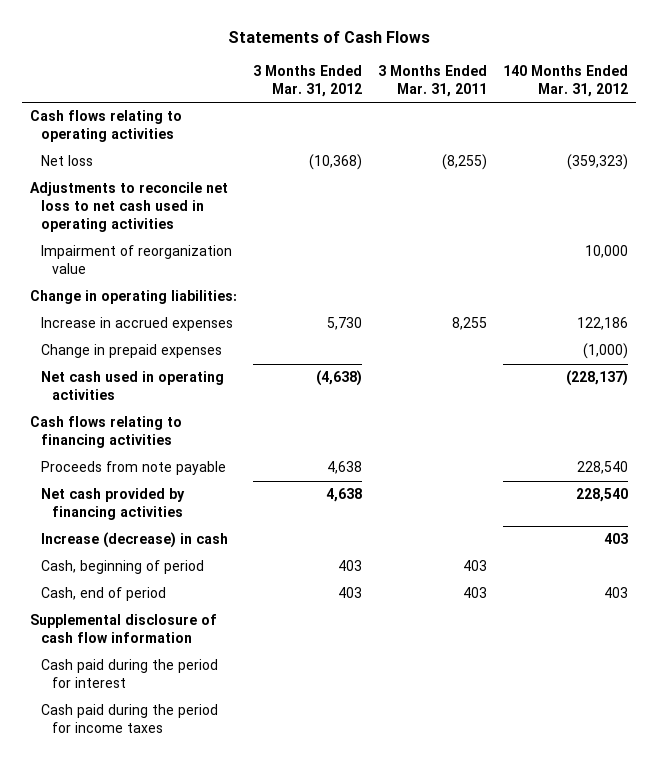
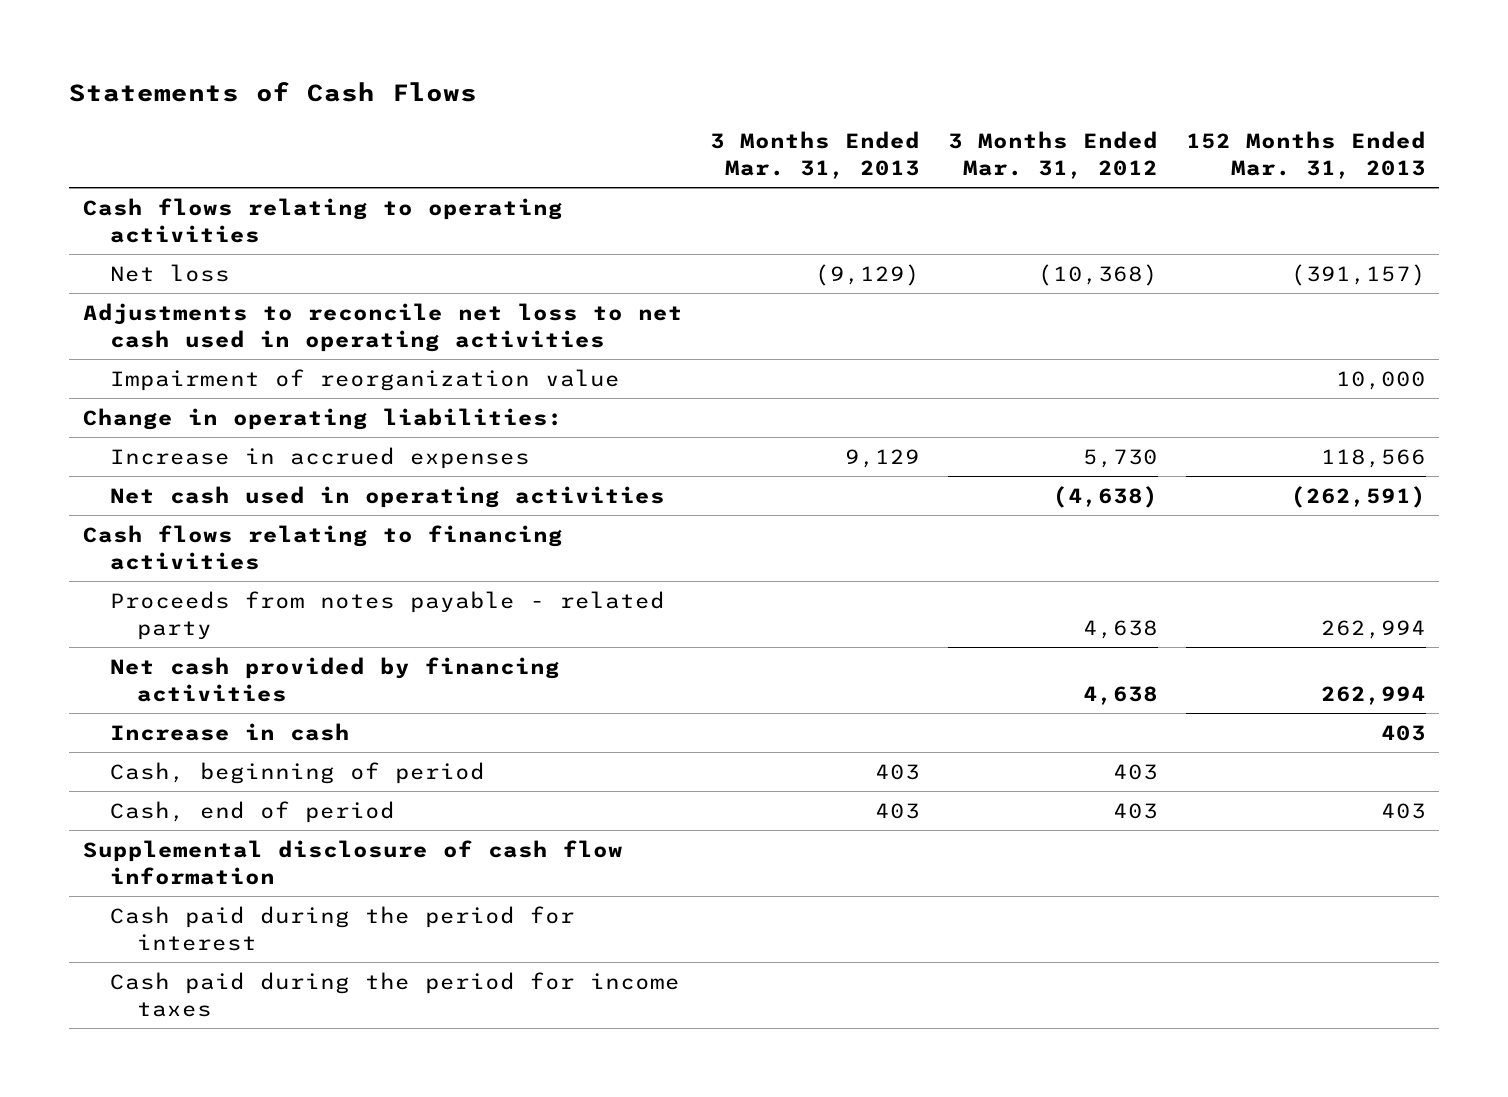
[377,65,487,97] 3 Months Ended Mar. 31, 2011 -> none
[502,65,628,97] 140 Months Ended Mar. 31, 2012 -> none
none -> [710,131,921,179] 3 Months Ended Mar. 31, 2013
none -> [1185,131,1426,179] 152 Months Ended Mar. 31, 2013
[41,344,223,359] Change in prepaid expenses -> none
[41,461,227,476] Proceeds from note payable -> [109,590,665,640] Proceeds from notes payable - related party
[41,532,229,549] Increase (decrease) in cash -> [109,722,350,741] Increase in cash

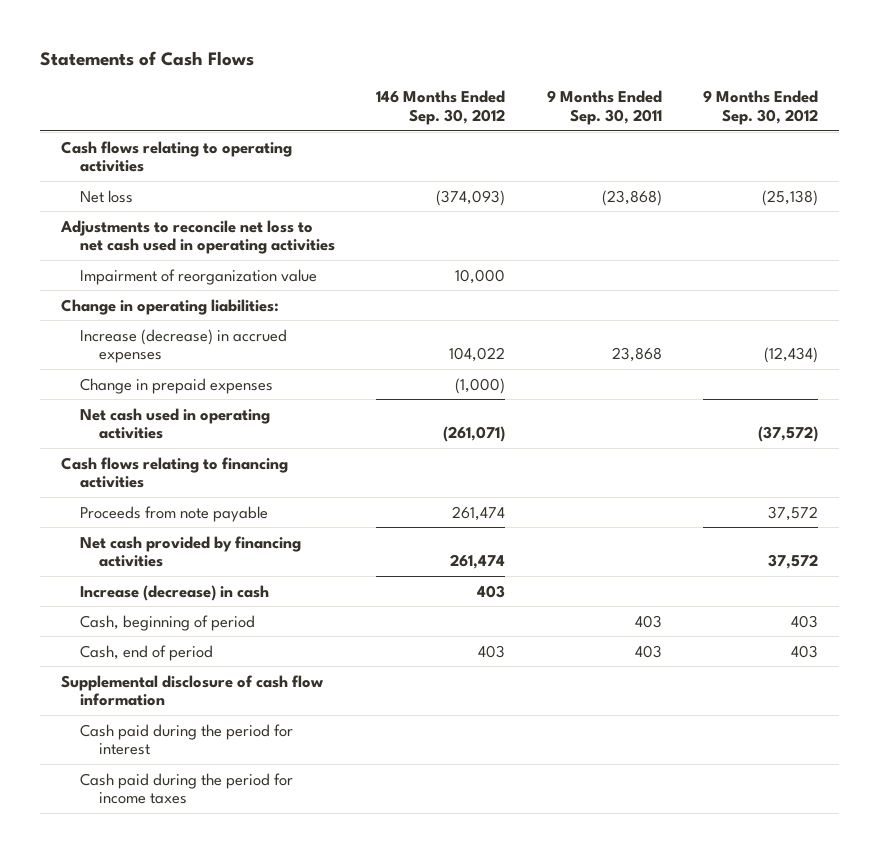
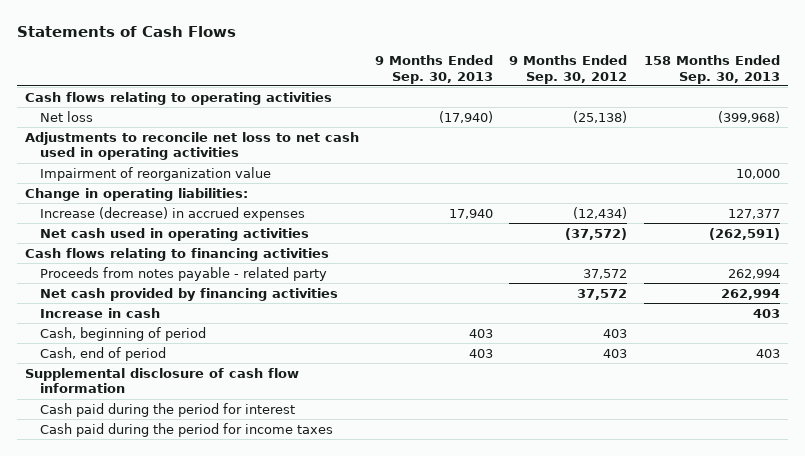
[376,90,506,126] 146 Months Ended Sep. 30, 2012 -> none
[546,90,662,126] 9 Months Ended Sep. 30, 2011 -> none
none -> [375,54,494,84] 9 Months Ended Sep. 30, 2013
none -> [643,54,780,84] 158 Months Ended Sep. 30, 2013
[79,377,273,394] Change in prepaid expenses -> none
[79,505,268,522] Proceeds from note payable -> [40,266,328,281] Proceeds from notes payable - related party
[79,584,269,601] Increase (decrease) in cash -> [40,307,161,318] Increase in cash

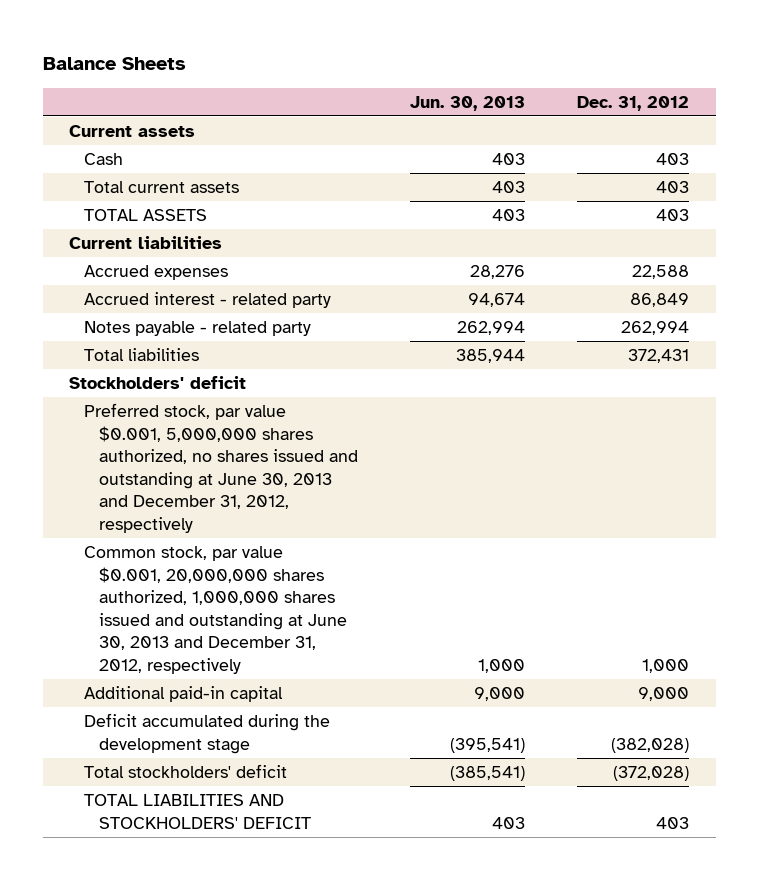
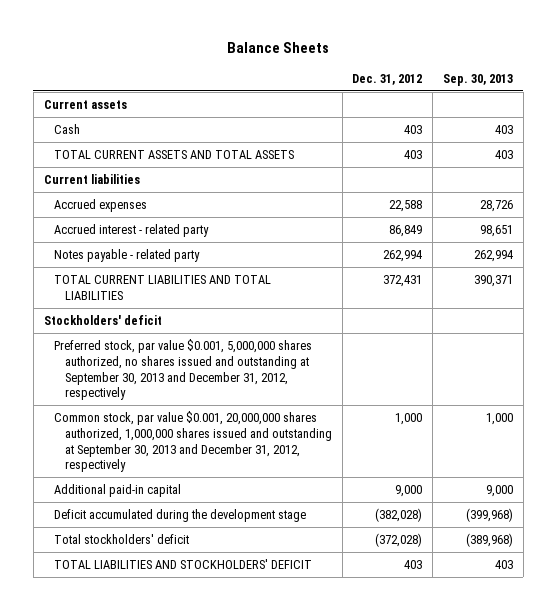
[409,95,525,111] Jun. 30, 2013 -> none
none -> [442,73,513,86] Sep. 30, 2013
[83,181,239,194] Total current assets -> none
[83,209,207,222] TOTAL ASSETS -> [54,150,295,160] TOTAL CURRENT ASSETS AND TOTAL ASSETS
[83,348,199,362] Total liabilities -> [54,275,272,300] TOTAL CURRENT LIABILITIES AND TOTAL LIABILITIES
[83,403,358,534] Preferred stock, par value $0.001, 5,000,000 shares authorized, no shares issued and outstanding at June 30, 2013 and December 31, 2012, respectively -> [54,339,313,401] Preferred stock, par value $0.001, 5,000,000 shares authorized, no shares issued and outstanding at September 30, 2013 and December 31, 2012, respectively
[83,546,347,675] Common stock, par value $0.001, 20,000,000 shares authorized, 1,000,000 shares issued and outstanding at June 30, 2013 and December 31, 2012, respectively -> [54,411,332,473] Common stock, par value $0.001, 20,000,000 shares authorized, 1,000,000 shares issued and outstanding at September 30, 2013 and December 31, 2012, respectively

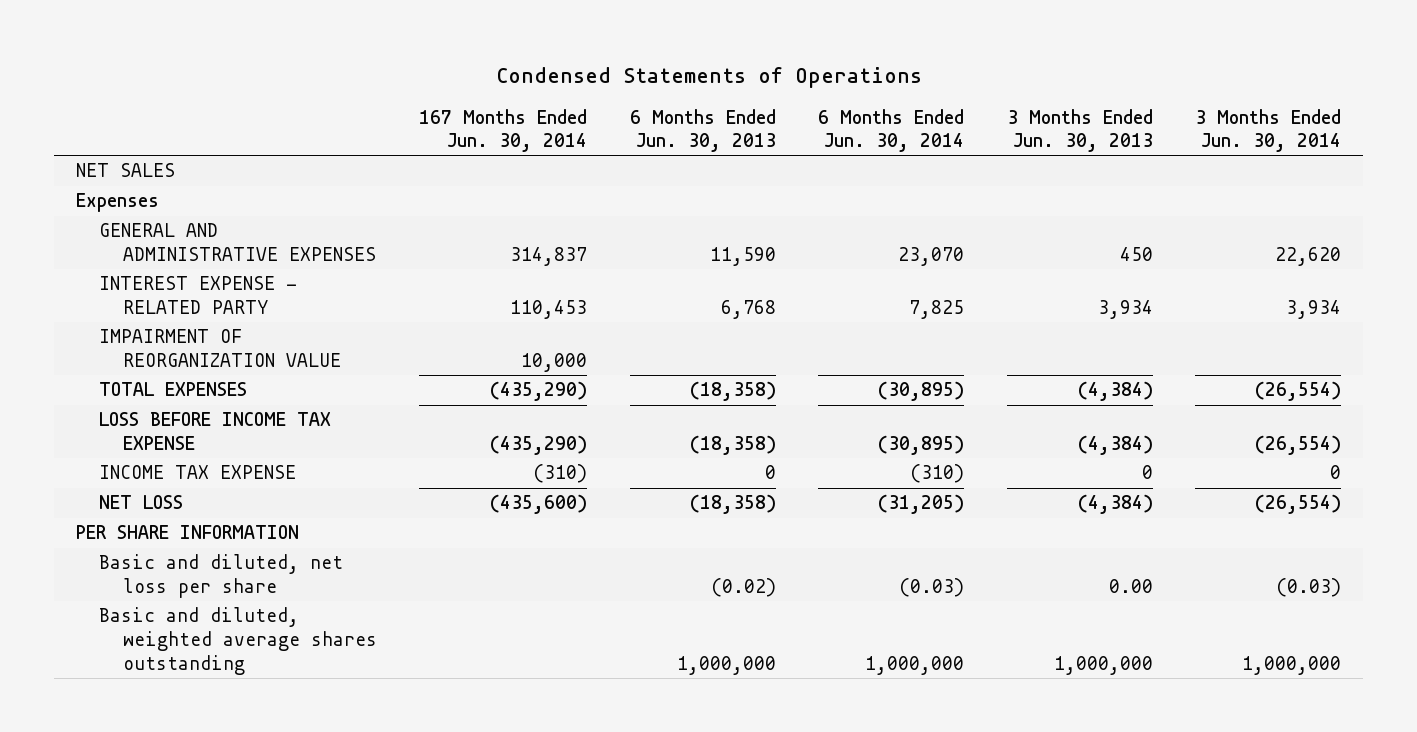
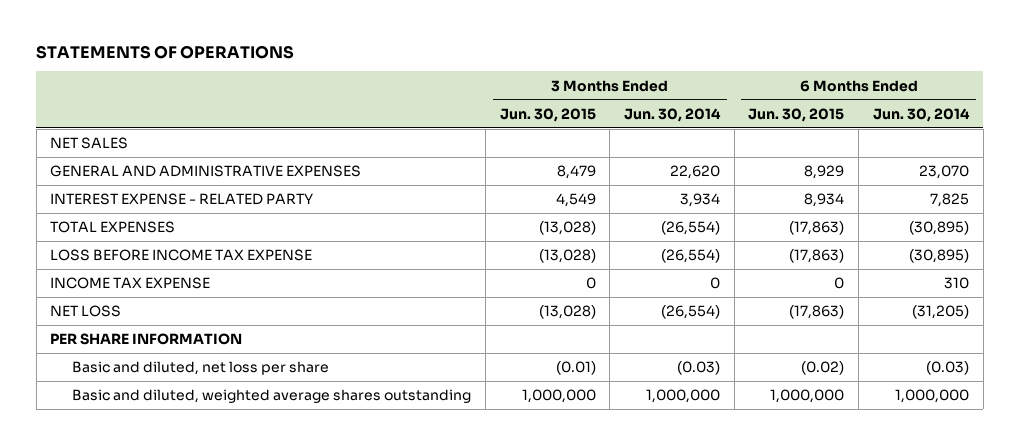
[495,67,922,89] Condensed Statements of Operations -> [36,44,295,59] STATEMENTS OF OPERATIONS
[419,108,588,153] 167 Months Ended Jun. 30, 2014 -> none
[629,108,776,153] 6 Months Ended Jun. 30, 2013 -> none
[1006,108,1153,153] 3 Months Ended Jun. 30, 2013 -> none
none -> [499,107,596,122] Jun. 30, 2015
none -> [748,107,845,122] Jun. 30, 2015
[75,193,159,213] Expenses -> none
[99,329,341,367] IMPAIRMENT OF REORGANIZATION VALUE -> none
[910,464,965,484] (310) -> [943,277,969,290] 310

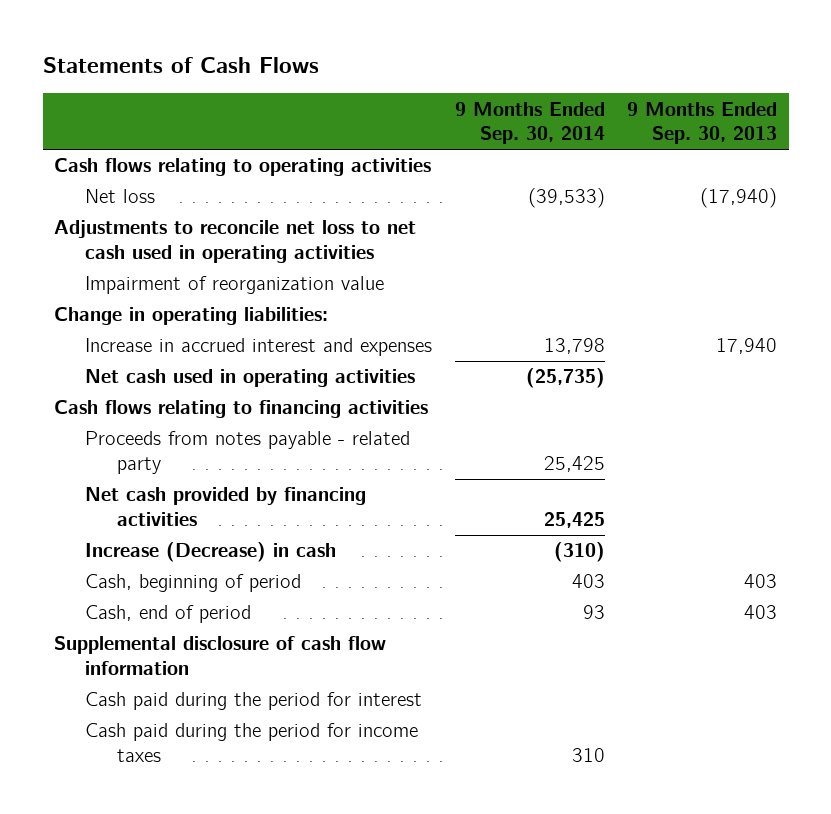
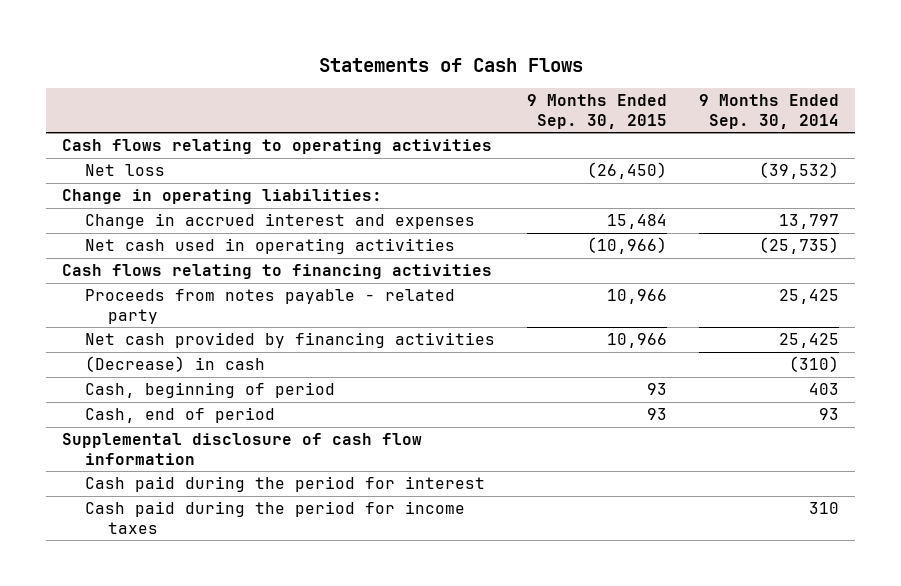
[627,101,778,145] 9 Months Ended Sep. 30, 2013 -> none
none -> [526,94,667,129] 9 Months Ended Sep. 30, 2015
[53,220,416,263] Adjustments to reconcile net loss to net cash used in operating activities -> none
[85,276,385,295] Impairment of reorganization value -> none
[527,188,605,209] (39,533) -> [758,162,839,180] (39,532)
[85,338,433,357] Increase in accrued interest and expenses -> [85,213,476,230] Change in accrued interest and expenses
[543,338,605,355] 13,798 -> [778,214,839,230] 13,797
[85,542,337,563] Increase (Decrease) in cash -> [85,356,266,373] (Decrease) in cash

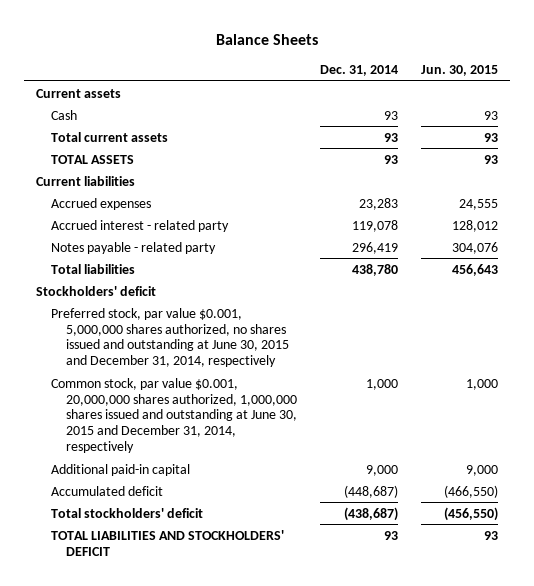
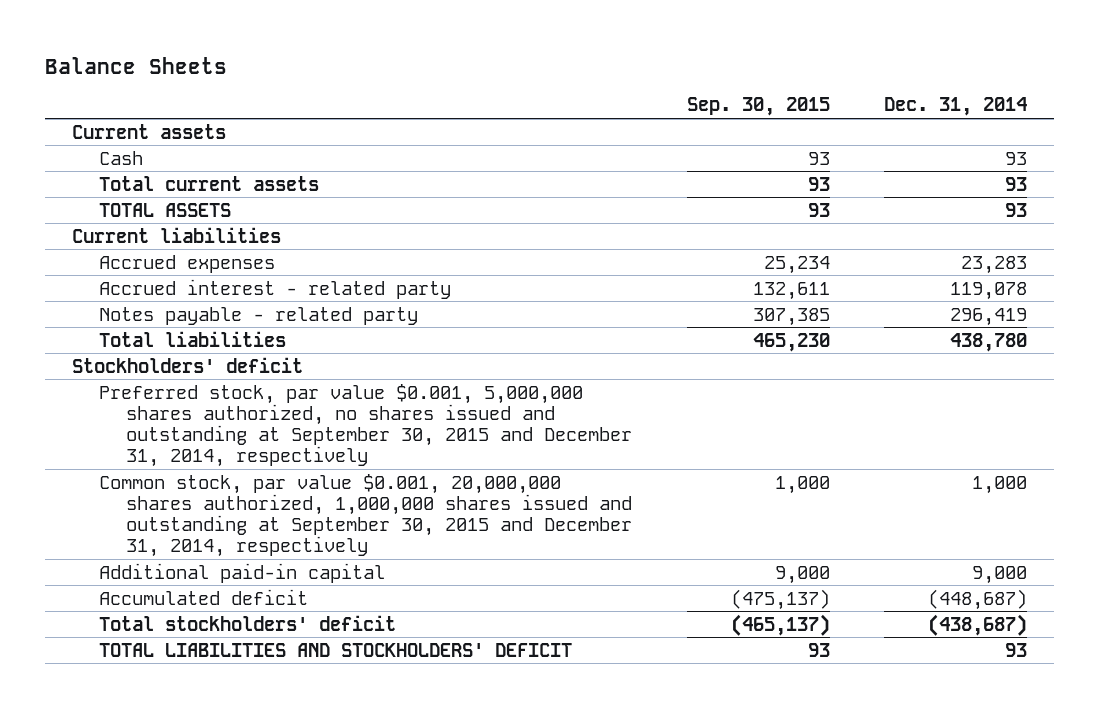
[421,65,499,77] Jun. 30, 2015 -> none
none -> [686,97,830,117] Sep. 30, 2015
[50,307,289,368] Preferred stock, par value $0.001, 5,000,000 shares authorized, no shares issued and outstanding at June 30, 2015 and December 31, 2014, respectively -> [99,383,633,468] Preferred stock, par value $0.001, 5,000,000 shares authorized, no shares issued and outstanding at September 30, 2015 and December 31, 2014, respectively
[50,377,297,454] Common stock, par value $0.001, 20,000,000 shares authorized, 1,000,000 shares issued and outstanding at June 30, 2015 and December 31, 2014, respectively -> [99,473,633,558] Common stock, par value $0.001, 20,000,000 shares authorized, 1,000,000 shares issued and outstanding at September 30, 2015 and December 31, 2014, respectively

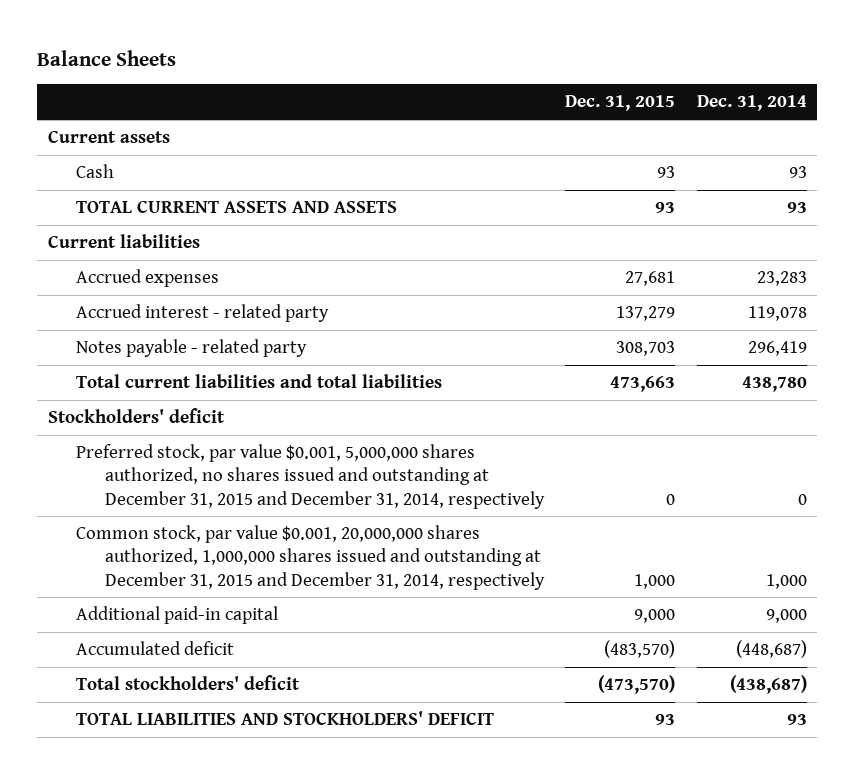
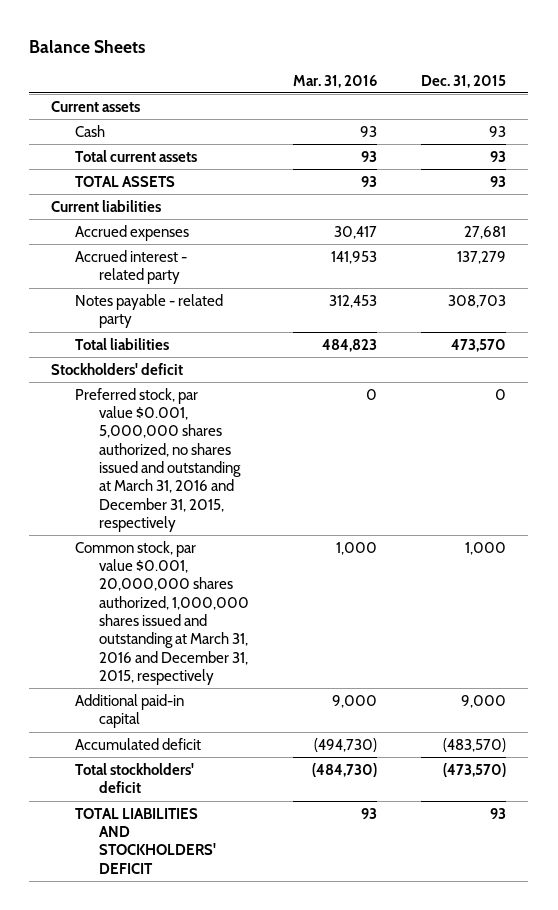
[696,95,807,112] Dec. 31, 2014 -> none
none -> [293,74,378,88] Mar. 31, 2016
none -> [75,149,198,162] Total current assets
[76,200,398,214] TOTAL CURRENT ASSETS AND ASSETS -> [75,175,176,187] TOTAL ASSETS
[76,374,443,389] Total current liabilities and total liabilities -> [75,337,170,350] Total liabilities
[610,376,676,393] 473,663 -> [451,338,507,352] 473,570
[76,444,545,509] Preferred stock, par value $0.001, 5,000,000 shares authorized, no shares issued and outstanding at December 31, 2015 and December 31, 2014, respectively -> [75,387,241,532] Preferred stock, par value $0.001, 5,000,000 shares authorized, no shares issued and outstanding at March 31, 2016 and December 31, 2015, respectively
[76,525,545,590] Common stock, par value $0.001, 20,000,000 shares authorized, 1,000,000 shares issued and outstanding at December 31, 2015 and December 31, 2014, respectively -> [75,540,249,685] Common stock, par value $0.001, 20,000,000 shares authorized, 1,000,000 shares issued and outstanding at March 31, 2016 and December 31, 2015, respectively

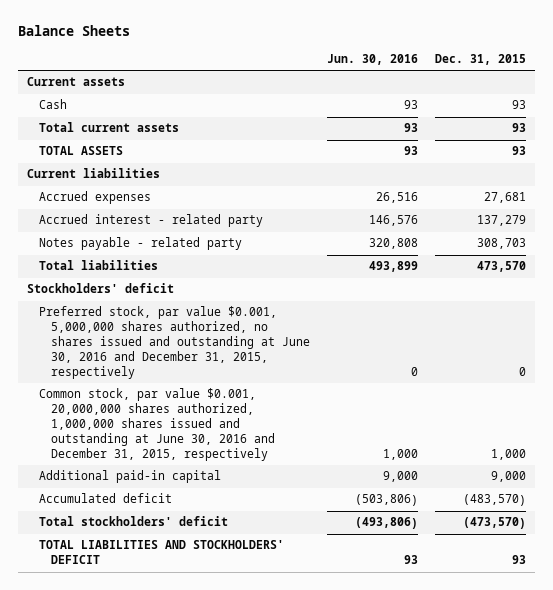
[293,74,378,88] Mar. 31, 2016 -> none
none -> [326,54,418,66] Jun. 30, 2016
[75,387,241,532] Preferred stock, par value $0.001, 5,000,000 shares authorized, no shares issued and outstanding at March 31, 2016 and December 31, 2015, respectively -> [38,306,310,380] Preferred stock, par value $0.001, 5,000,000 shares authorized, no shares issued and outstanding at June 30, 2016 and December 31, 2015, respectively
[75,540,249,685] Common stock, par value $0.001, 20,000,000 shares authorized, 1,000,000 shares issued and outstanding at March 31, 2016 and December 31, 2015, respectively -> [38,388,275,462] Common stock, par value $0.001, 20,000,000 shares authorized, 1,000,000 shares issued and outstanding at June 30, 2016 and December 31, 2015, respectively

